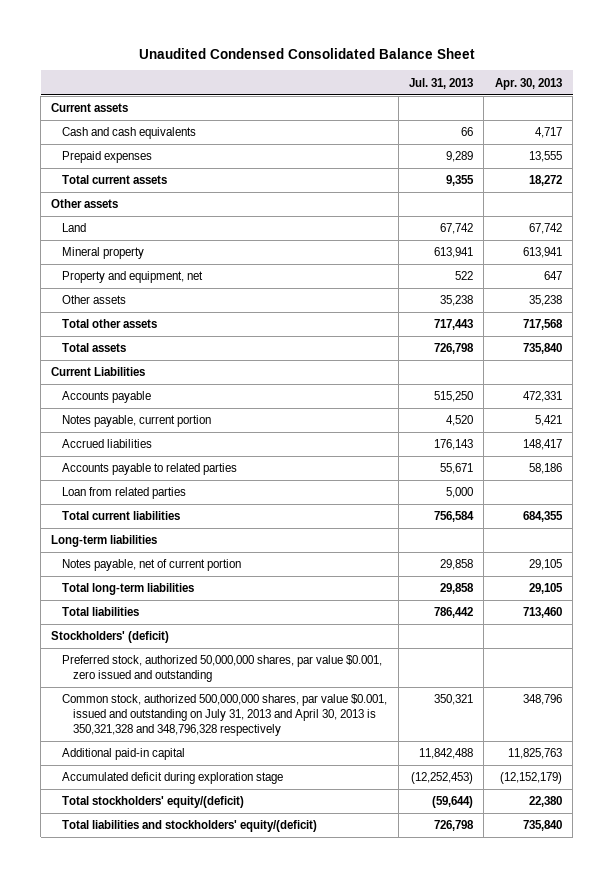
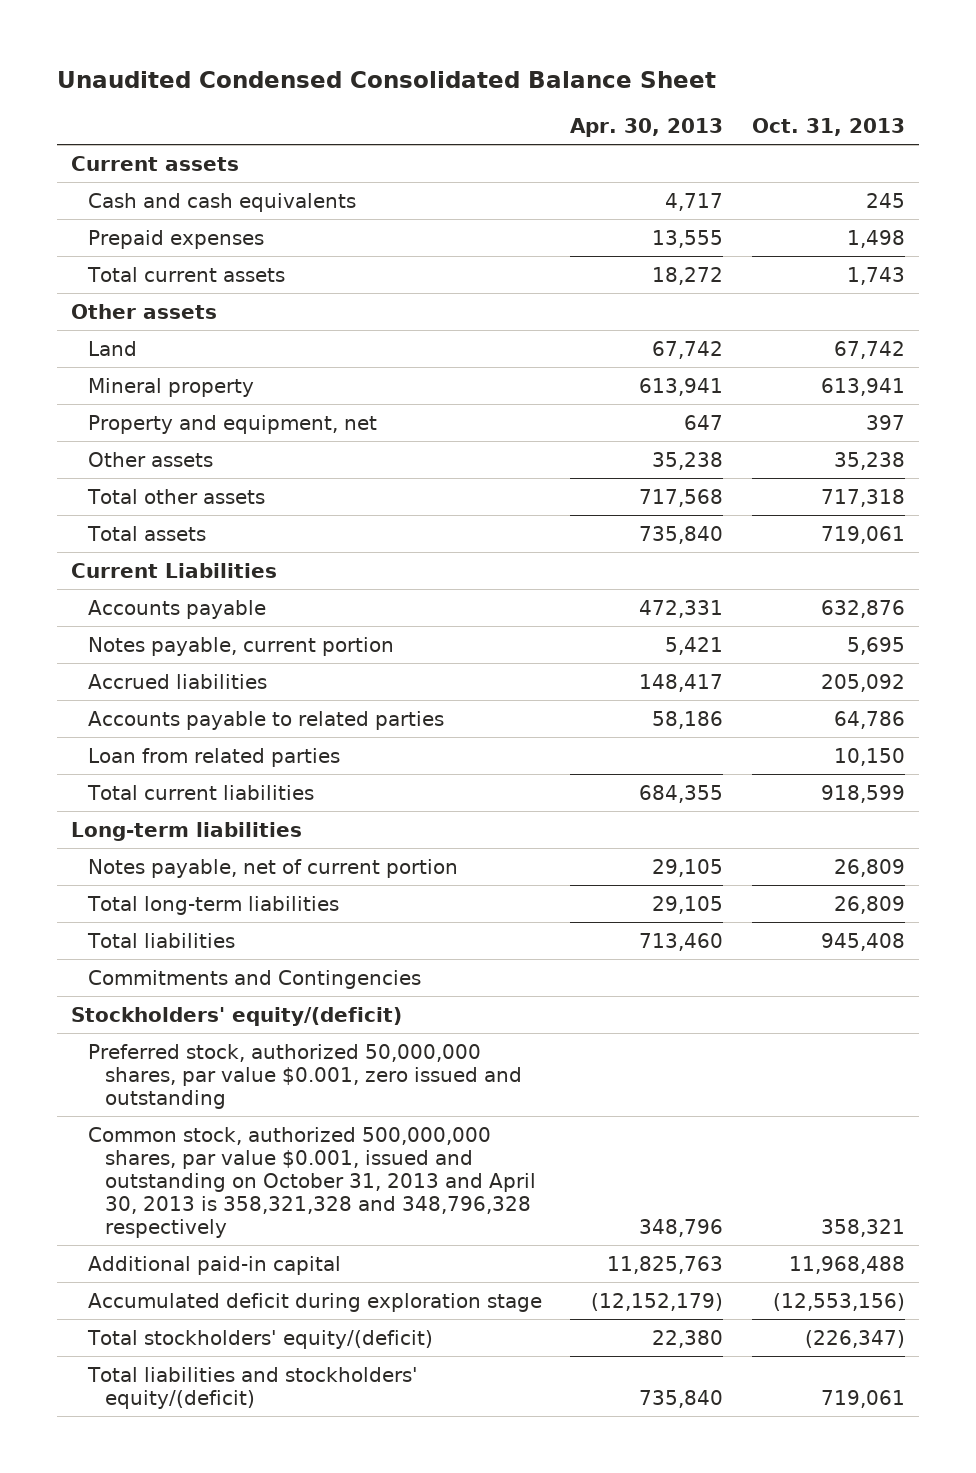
[408,77,473,89] Jul. 31, 2013 -> none
none -> [751,118,905,137] Oct. 31, 2013
none -> [87,969,421,989] Commitments and Contingencies
[51,631,170,644] Stockholders' (deficit) -> [70,1006,402,1026] Stockholders' equity/(deficit)
[62,694,388,737] Common stock, authorized 500,000,000 shares, par value $0.001, issued and outstanding on July 31, 2013 and April 30, 2013 is 350,321,328 and 348,796,328 respectively -> [87,1126,536,1239] Common stock, authorized 500,000,000 shares, par value $0.001, issued and outstanding on October 31, 2013 and April 30, 2013 is 358,321,328 and 348,796,328 respectively

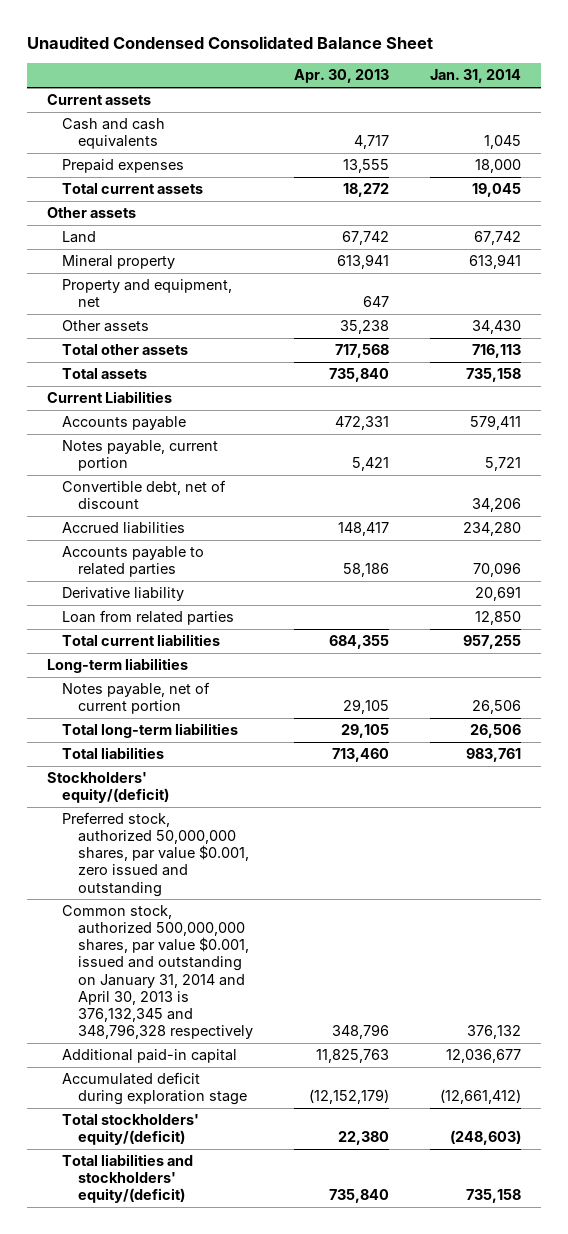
[751,118,905,137] Oct. 31, 2013 -> none
none -> [429,69,521,84] Jan. 31, 2014
none -> [62,480,227,510] Convertible debt, net of discount
none -> [62,587,185,602] Derivative liability
[87,969,421,989] Commitments and Contingencies -> none
[87,1126,536,1239] Common stock, authorized 500,000,000 shares, par value $0.001, issued and outstanding on October 31, 2013 and April 30, 2013 is 358,321,328 and 348,796,328 respectively -> [62,905,253,1039] Common stock, authorized 500,000,000 shares, par value $0.001, issued and outstanding on January 31, 2014 and April 30, 2013 is 376,132,345 and 348,796,328 respectively

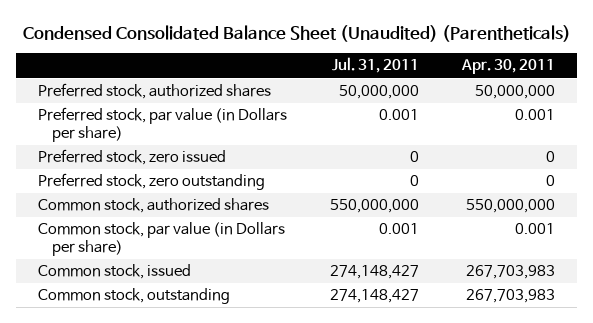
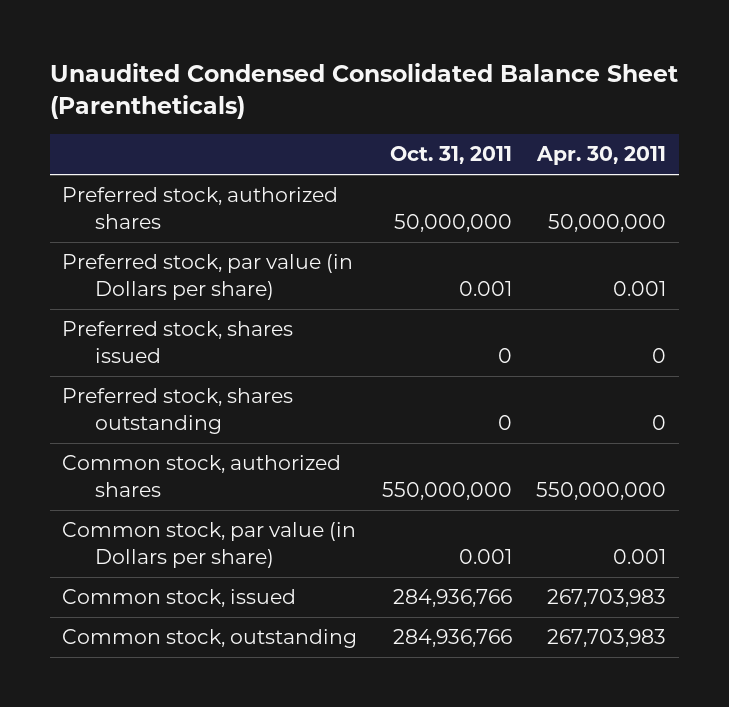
[22,24,571,42] Condensed Consolidated Balance Sheet (Unaudited) (Parentheticals) -> [50,62,679,119] Unaudited Condensed Consolidated Balance Sheet (Parentheticals)
[332,57,420,74] Jul. 31, 2011 -> none
none -> [389,146,512,165] Oct. 31, 2011
[38,149,227,166] Preferred stock, zero issued -> [62,321,294,363] Preferred stock, shares issued
[38,173,266,191] Preferred stock, zero outstanding -> [62,388,294,434] Preferred stock, shares outstanding

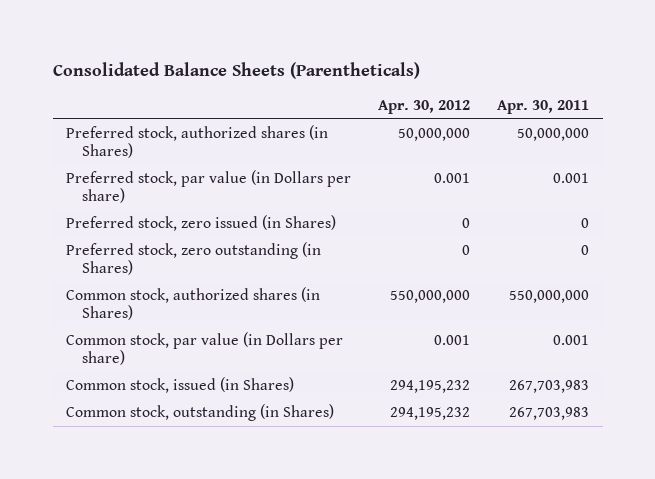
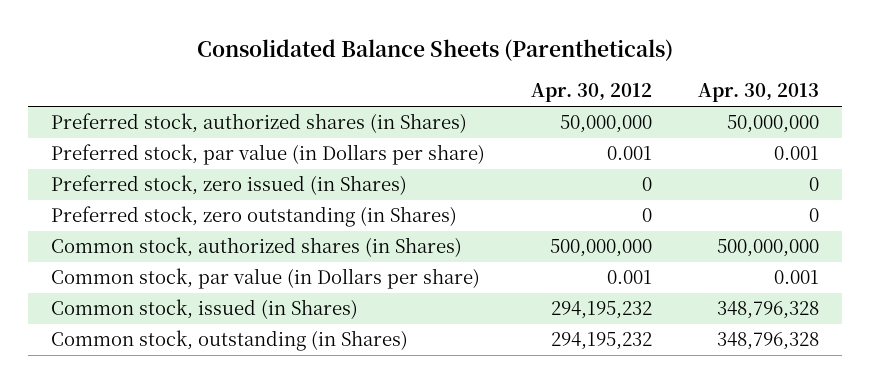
[497,100,590,115] Apr. 30, 2011 -> none
none -> [698,83,820,103] Apr. 30, 2013
[390,290,471,304] 550,000,000 -> [550,239,653,258] 500,000,000

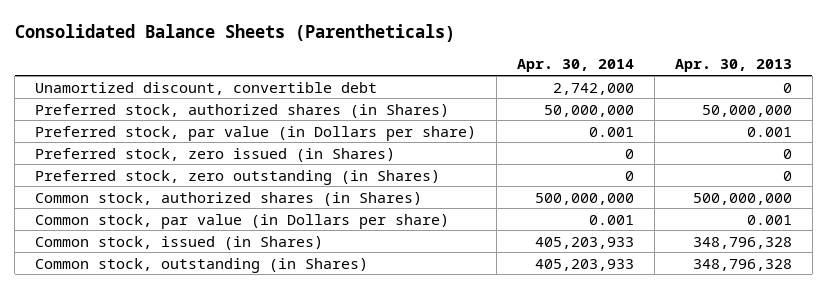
[531,83,653,103] Apr. 30, 2012 -> none
none -> [516,59,634,73] Apr. 30, 2014
none -> [35,81,378,95] Unamortized discount, convertible debt

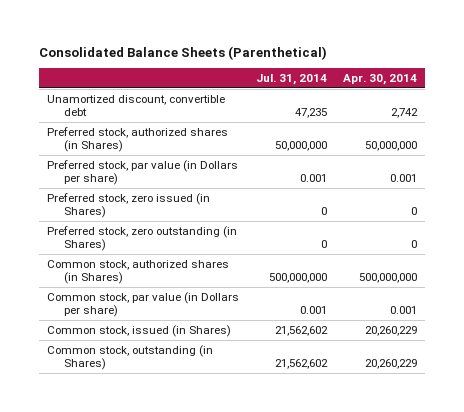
[14,23,455,42] Consolidated Balance Sheets (Parentheticals) -> [38,45,327,60] Consolidated Balance Sheets (Parenthetical)
[674,59,792,73] Apr. 30, 2013 -> none
none -> [255,74,327,86] Jul. 31, 2014
[552,82,634,95] 2,742,000 -> [391,108,419,119] 2,742
[534,236,634,249] 405,203,933 -> [365,326,418,337] 20,260,229
[534,258,634,271] 405,203,933 -> [365,359,418,370] 20,260,229

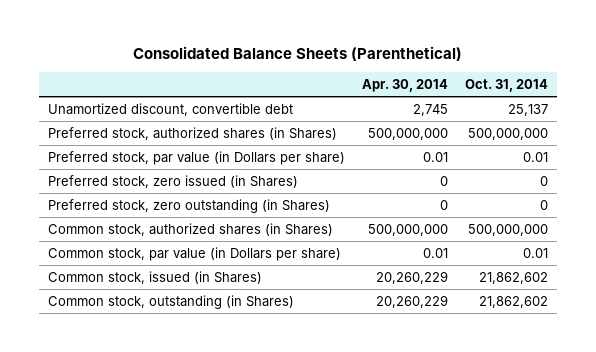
[255,74,327,86] Jul. 31, 2014 -> none
none -> [465,78,549,92] Oct. 31, 2014
[391,108,419,119] 2,742 -> [412,103,448,116] 2,745
[365,141,418,152] 50,000,000 -> [367,127,448,140] 500,000,000
[390,174,418,183] 0.001 -> [422,151,448,162] 0.01
[390,306,418,315] 0.001 -> [422,247,448,258] 0.01

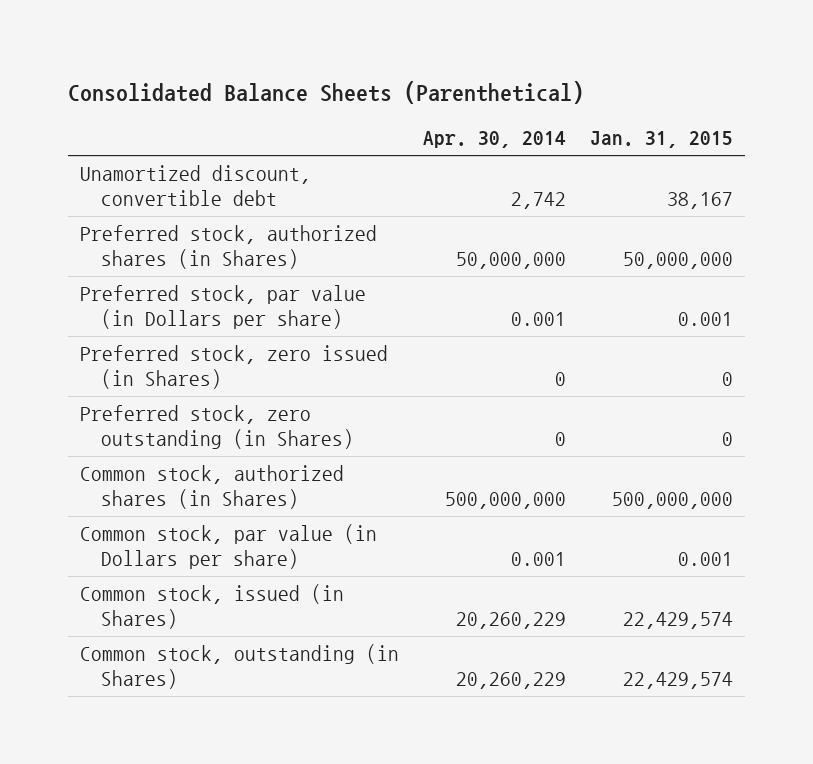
[465,78,549,92] Oct. 31, 2014 -> none
none -> [589,131,733,149] Jan. 31, 2015
[412,103,448,116] 2,745 -> [510,191,566,209] 2,742
[367,127,448,140] 500,000,000 -> [455,251,566,269] 50,000,000
[422,151,448,162] 0.01 -> [510,311,566,326] 0.001
[422,247,448,258] 0.01 -> [510,551,566,566] 0.001

